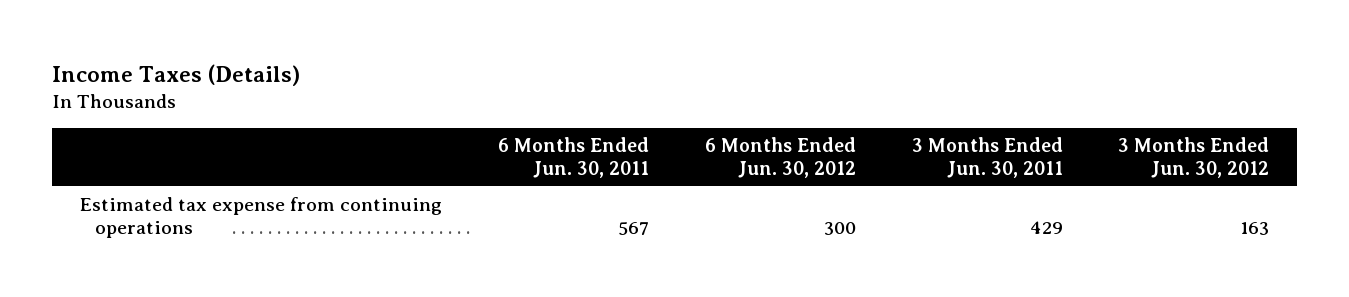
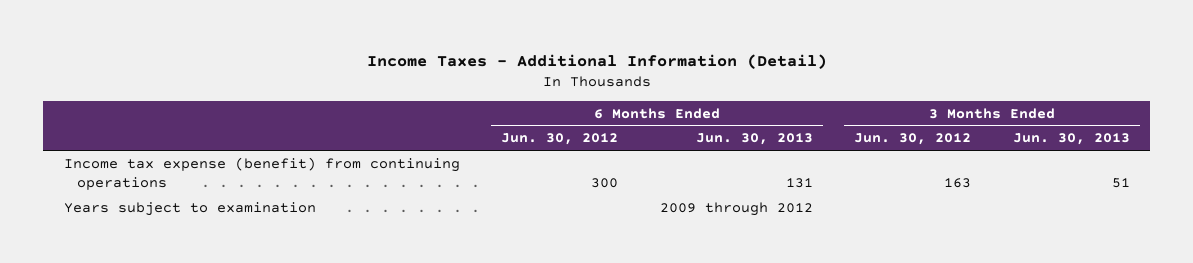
[51,64,300,87] Income Taxes (Details) -> [366,54,827,70] Income Taxes - Additional Information (Detail)
[497,136,649,179] 6 Months Ended Jun. 30, 2011 -> none
[911,136,1063,179] 3 Months Ended Jun. 30, 2011 -> none
none -> [695,133,813,146] Jun. 30, 2013
none -> [1012,133,1130,146] Jun. 30, 2013
[79,196,442,239] Estimated tax expense from continuing operations -> [63,156,460,190] Income tax expense (benefit) from continuing operations
none -> [63,201,316,216] Years subject to examination

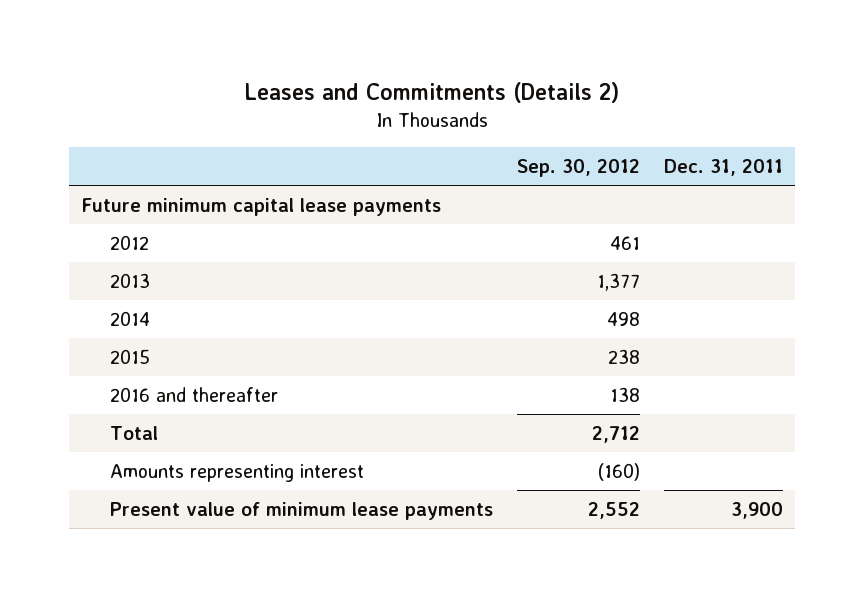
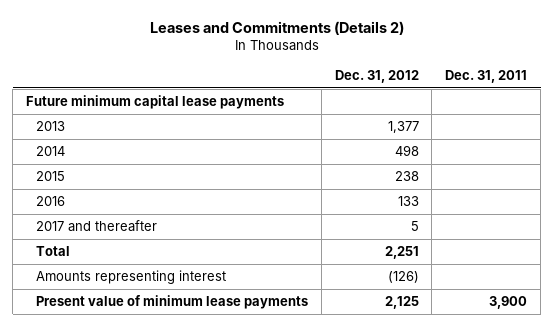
[516,159,640,178] Sep. 30, 2012 -> none
none -> [334,69,419,83] Dec. 31, 2012
[109,234,149,250] 2012 -> none
none -> [35,195,65,206] 2016
[109,386,278,402] 2016 and thereafter -> [35,219,157,232] 2017 and thereafter

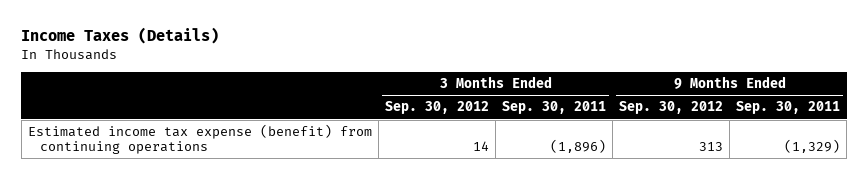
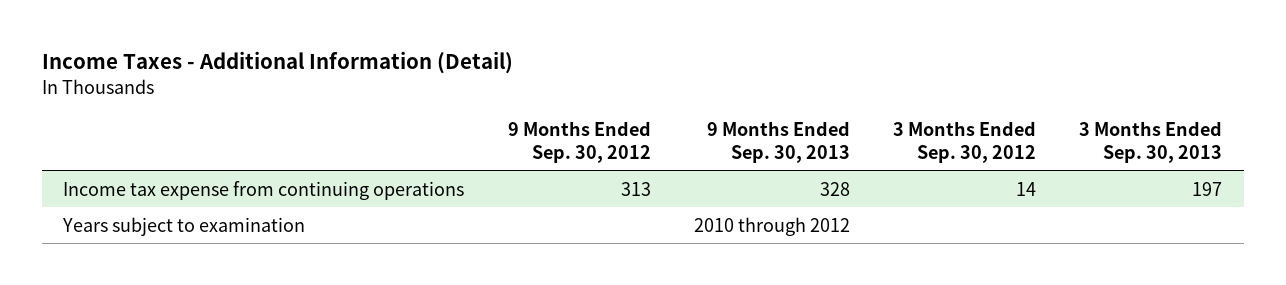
[21,27,220,45] Income Taxes (Details) -> [41,51,513,75] Income Taxes - Additional Information (Detail)
[502,101,607,115] Sep. 30, 2011 -> none
[736,101,841,115] Sep. 30, 2011 -> none
none -> [706,121,850,163] 9 Months Ended Sep. 30, 2013
none -> [1079,121,1223,163] 3 Months Ended Sep. 30, 2013
[27,124,372,155] Estimated income tax expense (benefit) from continuing operations -> [63,180,465,200] Income tax expense from continuing operations
none -> [62,216,306,236] Years subject to examination

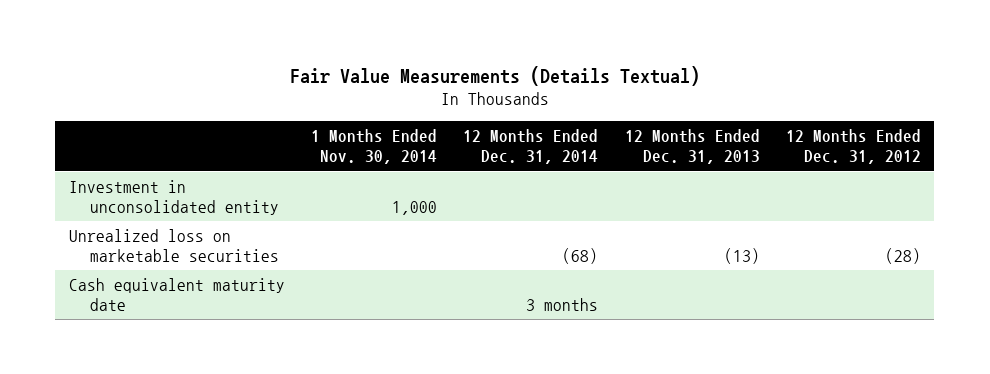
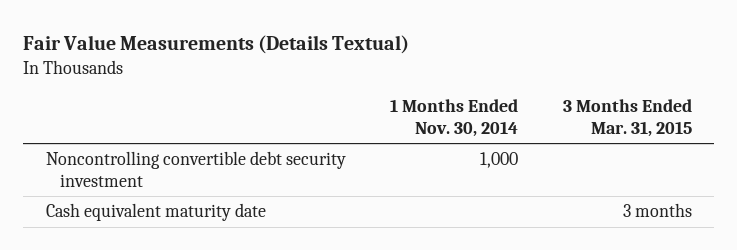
[463,129,599,165] 12 Months Ended Dec. 31, 2014 -> none
[624,129,760,165] 12 Months Ended Dec. 31, 2013 -> none
[785,129,921,165] 12 Months Ended Dec. 31, 2012 -> none
none -> [562,99,692,137] 3 Months Ended Mar. 31, 2015
[68,229,280,263] Unrealized loss on marketable securities -> none
[68,180,280,216] Investment in unconsolidated entity -> [45,151,346,187] Noncontrolling convertible debt security investment

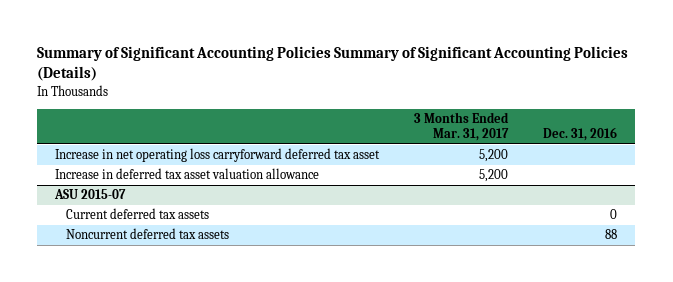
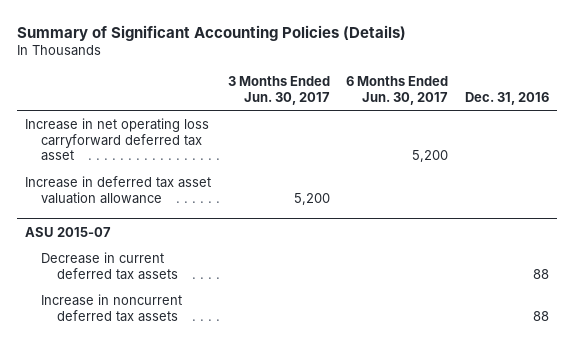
[37,45,629,82] Summary of Significant Accounting Policies Summary of Significant Accounting Policies (Details) -> [17,24,407,41] Summary of Significant Accounting Policies (Details)
[414,112,510,142] 3 Months Ended Mar. 31, 2017 -> none
none -> [227,76,330,106] 3 Months Ended Jun. 30, 2017
none -> [346,76,449,106] 6 Months Ended Jun. 30, 2017
[66,208,210,220] Current deferred tax assets -> [41,251,179,280] Decrease in current deferred tax assets
[610,209,618,220] 0 -> [532,268,549,279] 88
[66,228,230,240] Noncurrent deferred tax assets -> [41,293,183,322] Increase in noncurrent deferred tax assets

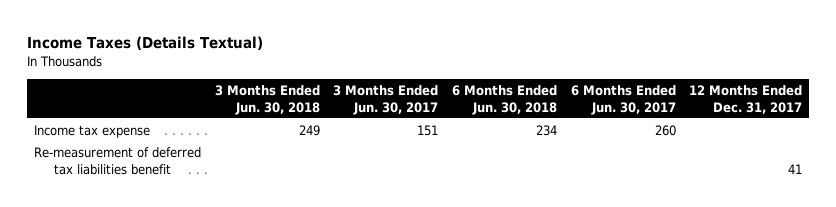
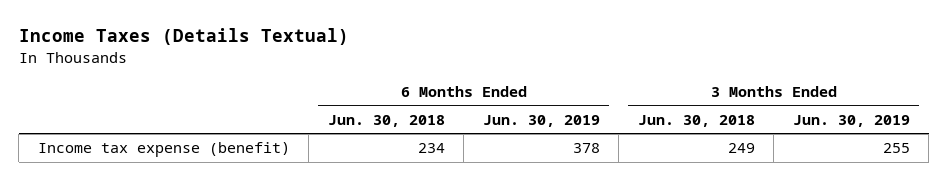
[333,85,439,115] 3 Months Ended Jun. 30, 2017 -> none
[570,85,676,115] 6 Months Ended Jun. 30, 2017 -> none
[689,85,803,114] 12 Months Ended Dec. 31, 2017 -> none
none -> [482,114,600,127] Jun. 30, 2019
none -> [792,114,910,127] Jun. 30, 2019
[34,147,202,175] Re-measurement of deferred tax liabilities benefit -> none
[34,125,151,139] Income tax expense -> [37,142,290,158] Income tax expense (benefit)

